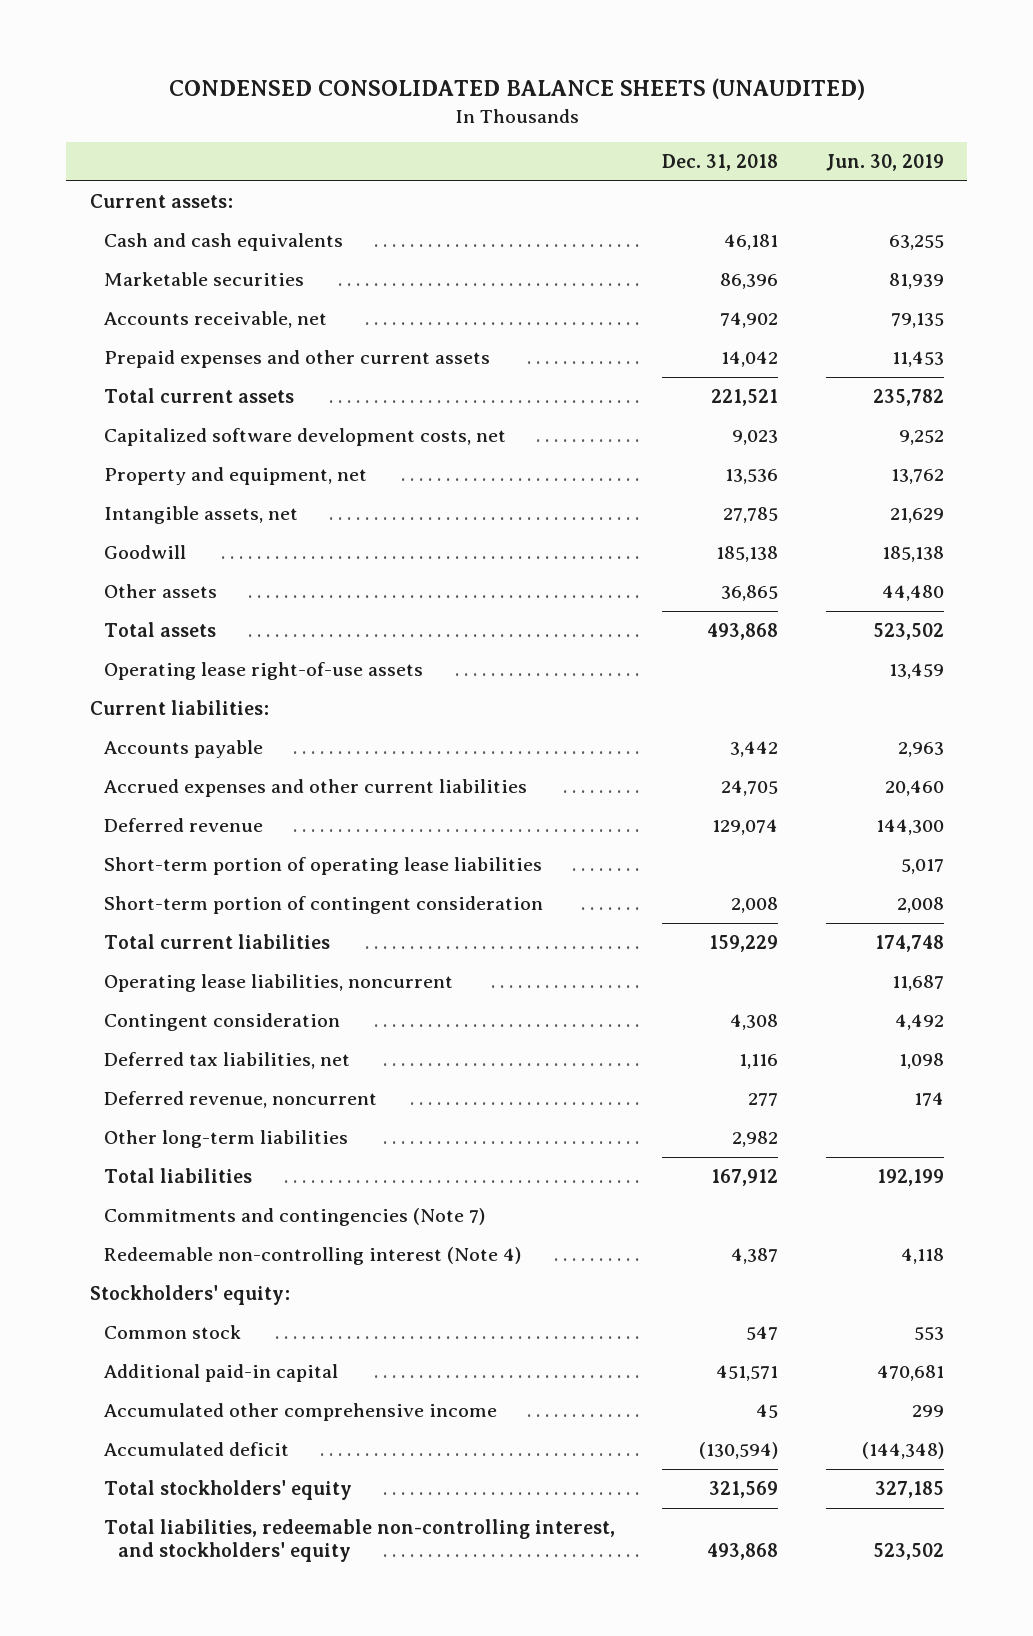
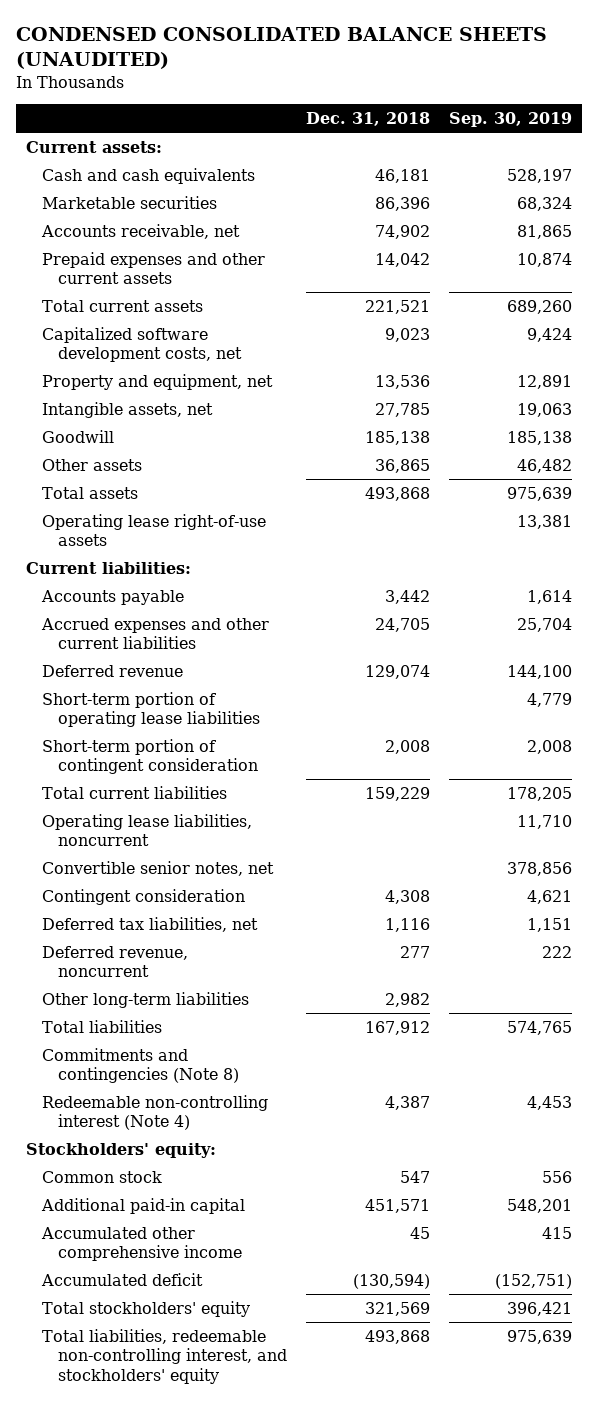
[825,154,944,172] Jun. 30, 2019 -> none
none -> [449,112,573,128] Sep. 30, 2019
none -> [41,860,274,876] Convertible senior notes, net
[104,1207,486,1226] Commitments and contingencies (Note 7) -> [41,1047,240,1084] Commitments and contingencies (Note 8)

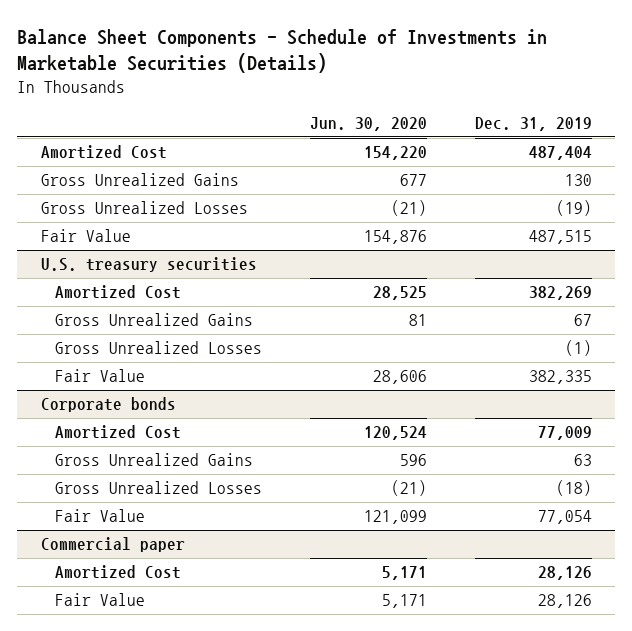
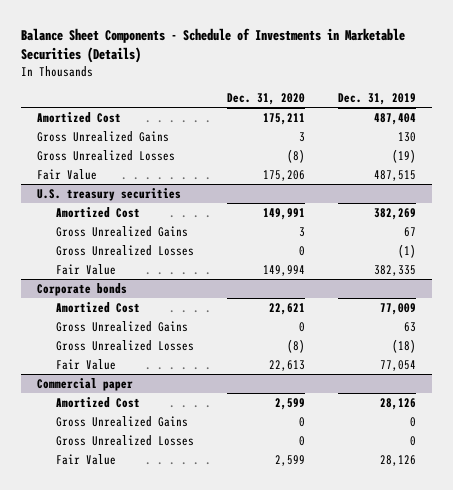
[309,117,427,132] Jun. 30, 2020 -> none
none -> [226,92,305,105] Dec. 31, 2020
none -> [56,415,189,427] Gross Unrealized Gains
none -> [56,434,195,446] Gross Unrealized Losses

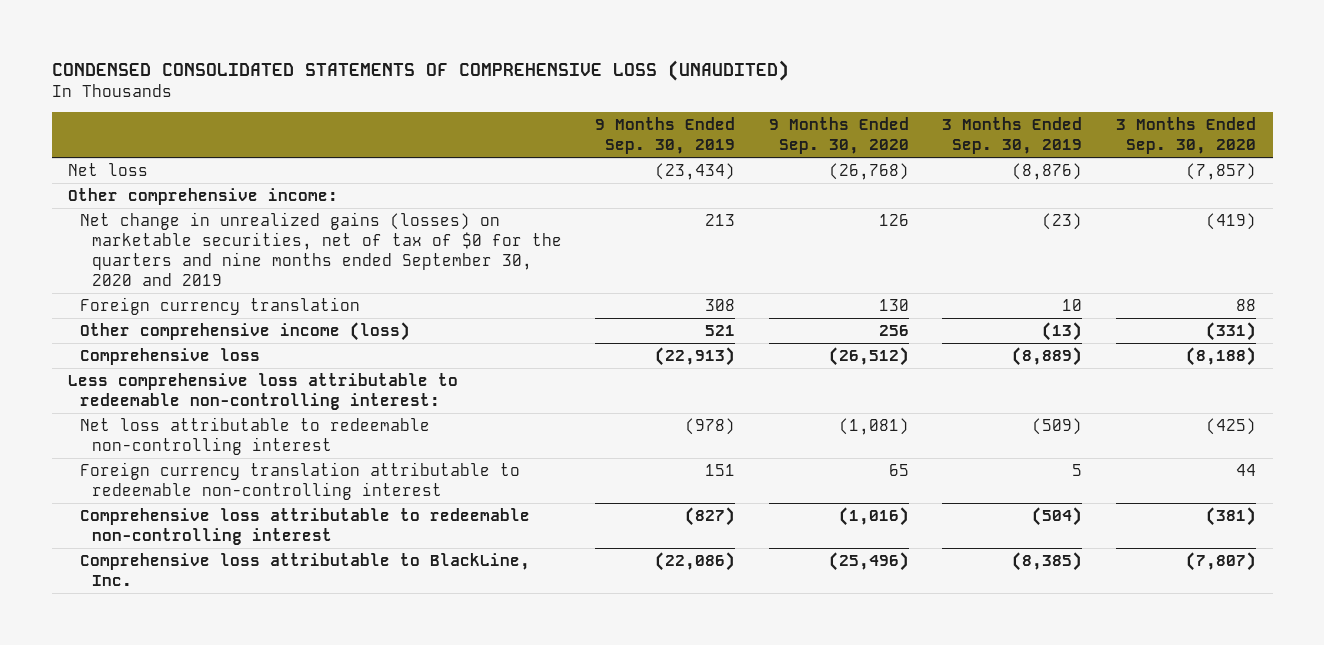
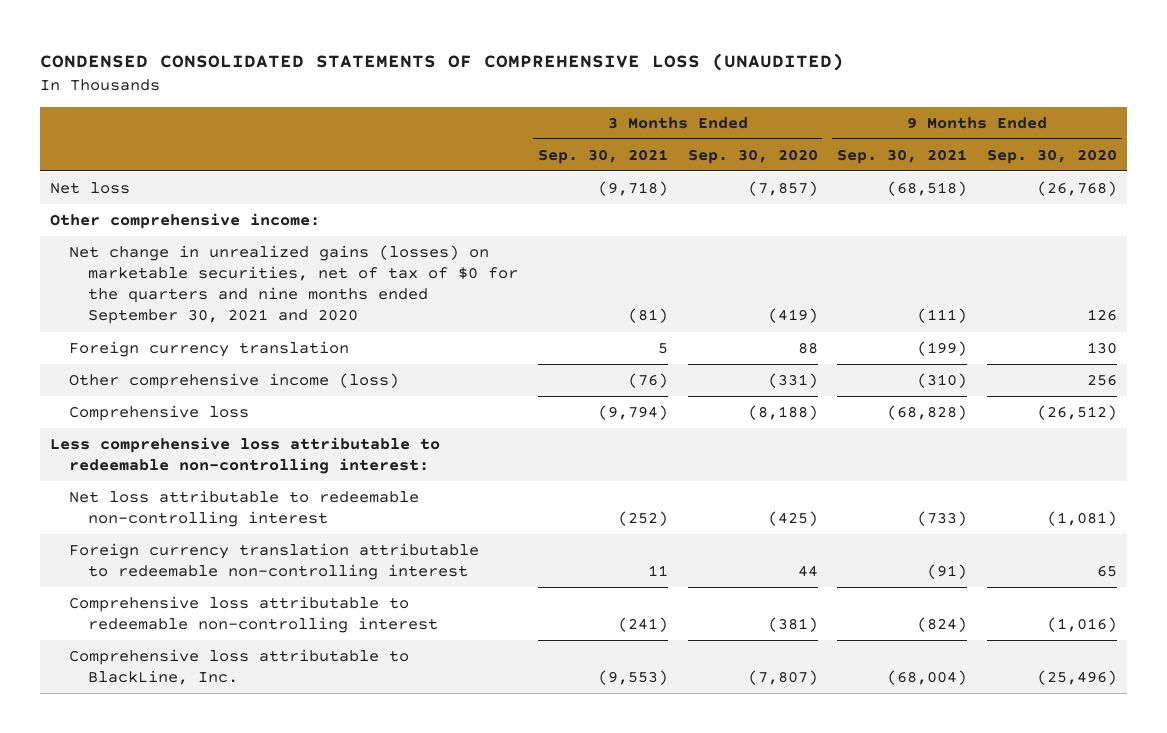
[595,117,736,155] 9 Months Ended Sep. 30, 2019 -> none
[942,117,1083,155] 3 Months Ended Sep. 30, 2019 -> none
none -> [538,148,669,164] Sep. 30, 2021
none -> [837,148,968,164] Sep. 30, 2021
[79,211,562,286] Net change in unrealized gains (losses) on marketable securities, net of tax of $0 for the quarters and nine months ended September 30, 2020 and 2019 -> [69,245,519,325] Net change in unrealized gains (losses) on marketable securities, net of tax of $0 for the quarters and nine months ended September 30, 2021 and 2020

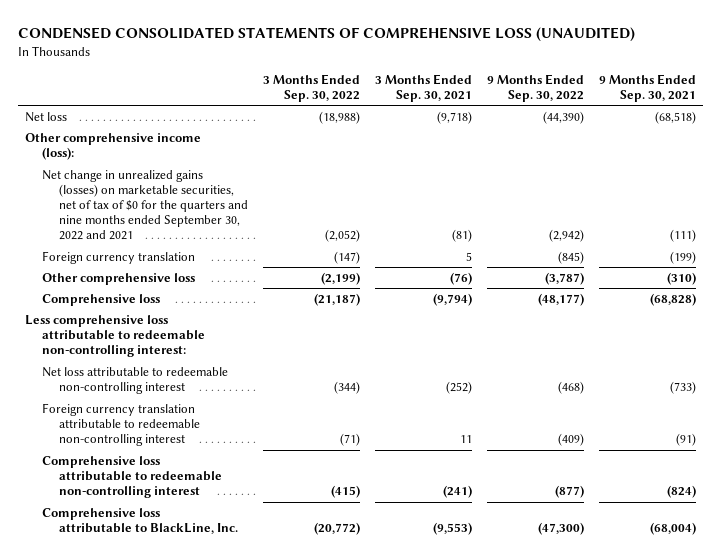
[687,148,818,164] Sep. 30, 2020 -> none
[986,148,1117,164] Sep. 30, 2020 -> none
none -> [263,73,361,102] 3 Months Ended Sep. 30, 2022
none -> [486,73,584,102] 9 Months Ended Sep. 30, 2022
[49,213,320,230] Other comprehensive income: -> [25,132,202,161] Other comprehensive income (loss):
[69,245,519,325] Net change in unrealized gains (losses) on marketable securities, net of tax of $0 for the quarters and nine months ended September 30, 2021 and 2020 -> [42,169,249,241] Net change in unrealized gains (losses) on marketable securities, net of tax of $0 for the quarters and nine months ended September 30, 2022 and 2021
[69,373,400,390] Other comprehensive income (loss) -> [42,272,196,285] Other comprehensive loss

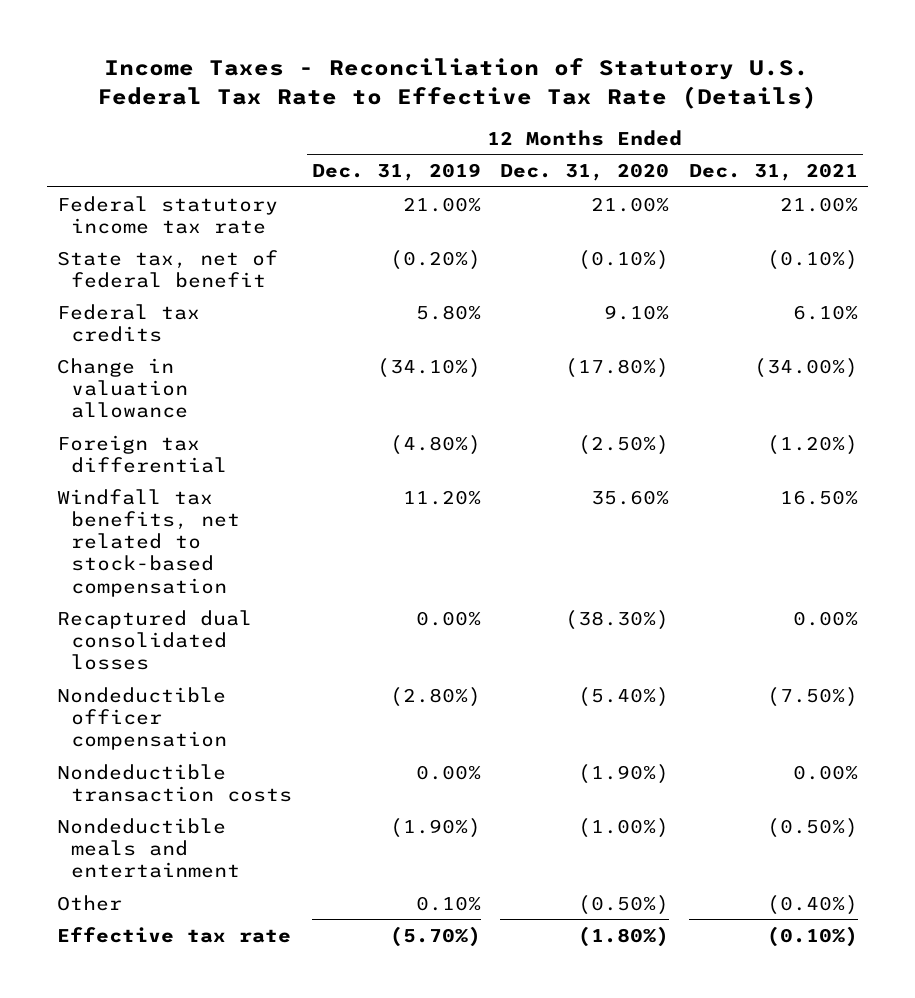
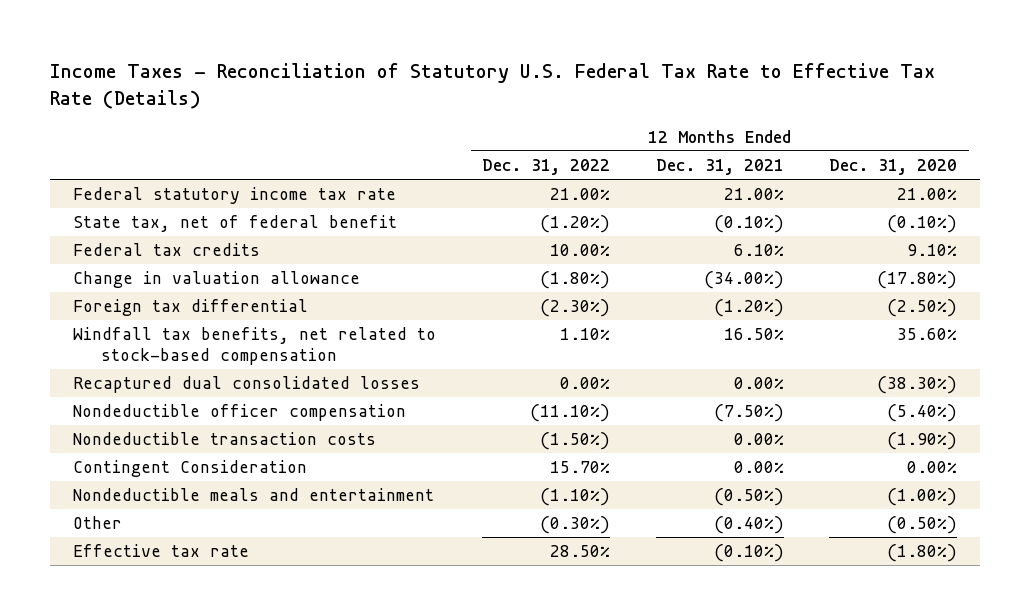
[311,163,481,182] Dec. 31, 2019 -> none
none -> [481,159,610,176] Dec. 31, 2022
none -> [73,460,308,478] Contingent Consideration

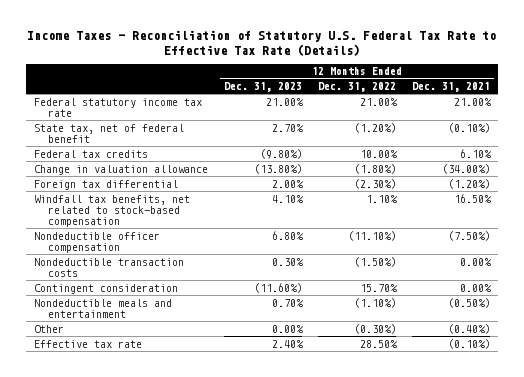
[829,159,958,176] Dec. 31, 2020 -> none
none -> [223,82,302,93] Dec. 31, 2023
[73,376,421,394] Recaptured dual consolidated losses -> none
[73,460,308,478] Contingent Consideration -> [34,283,179,294] Contingent consideration

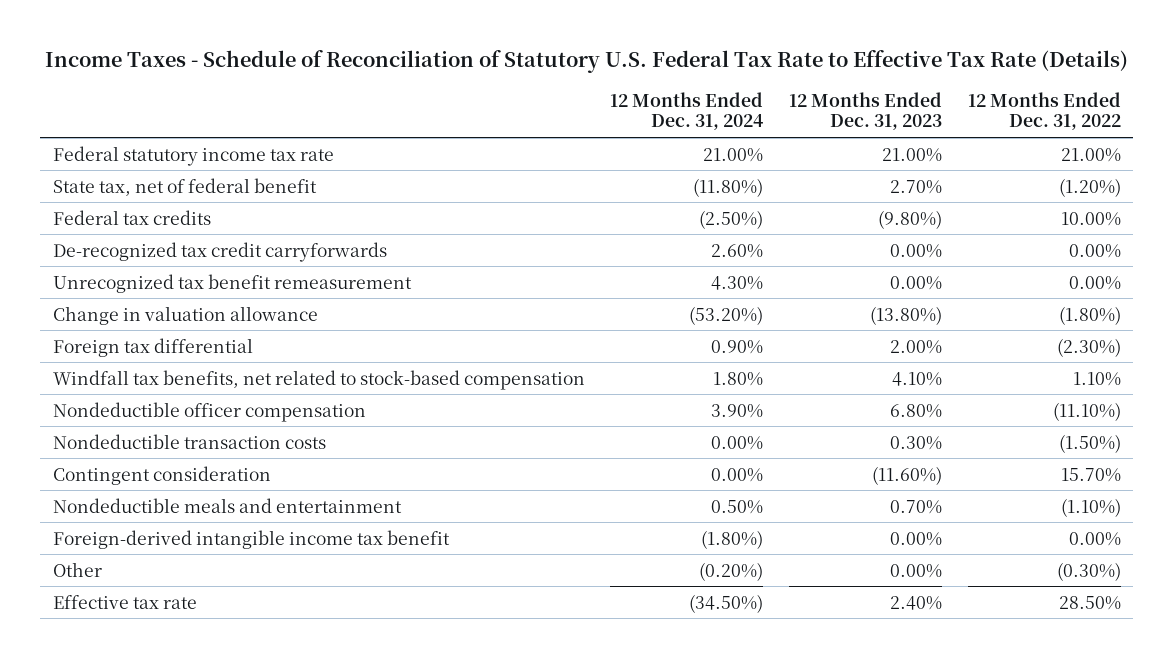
[26,30,496,56] Income Taxes - Reconciliation of Statutory U.S. Federal Tax Rate to Effective Tax Rate (Details) -> [44,50,1128,74] Income Taxes - Schedule of Reconciliation of Statutory U.S. Federal Tax Rate to Effective Tax Rate (Details)
[411,82,490,93] Dec. 31, 2021 -> none
none -> [610,92,764,131] 12 Months Ended Dec. 31, 2024
none -> [52,241,387,262] De-recognized tax credit carryforwards
none -> [52,273,412,293] Unrecognized tax benefit remeasurement
none -> [52,529,450,549] Foreign-derived intangible income tax benefit

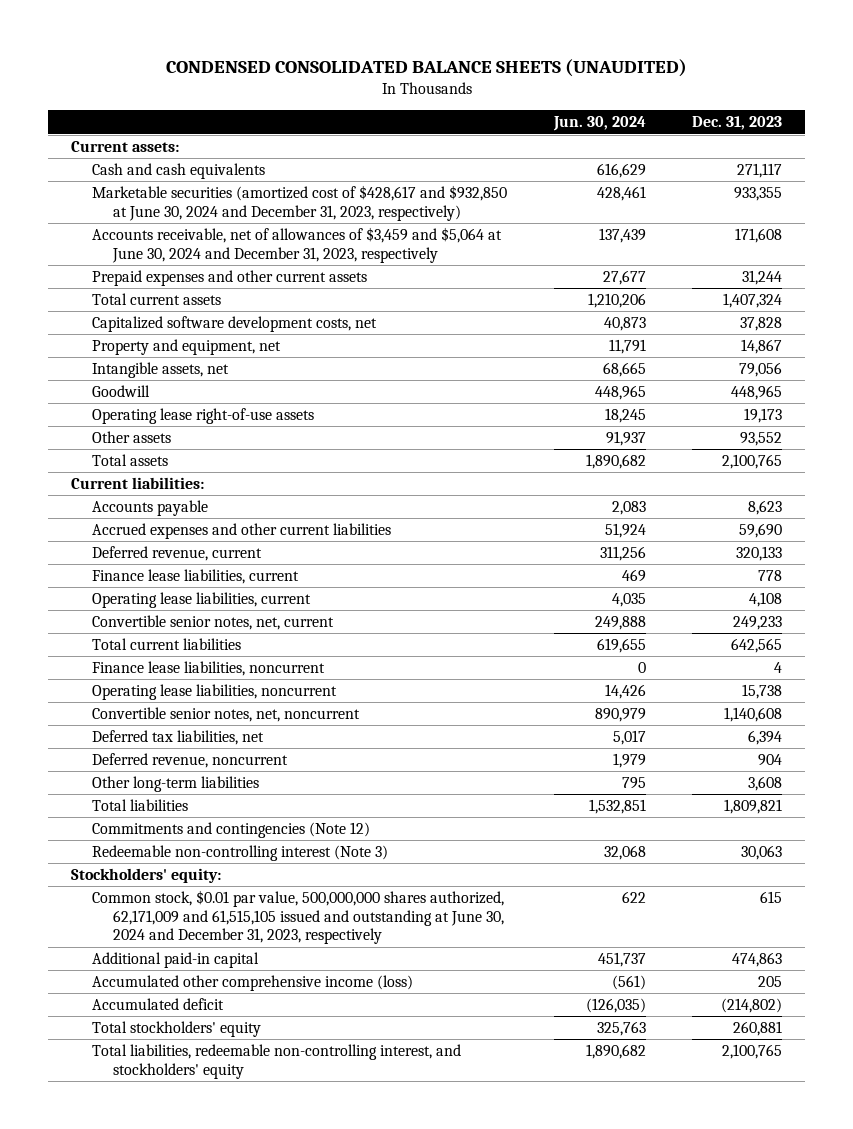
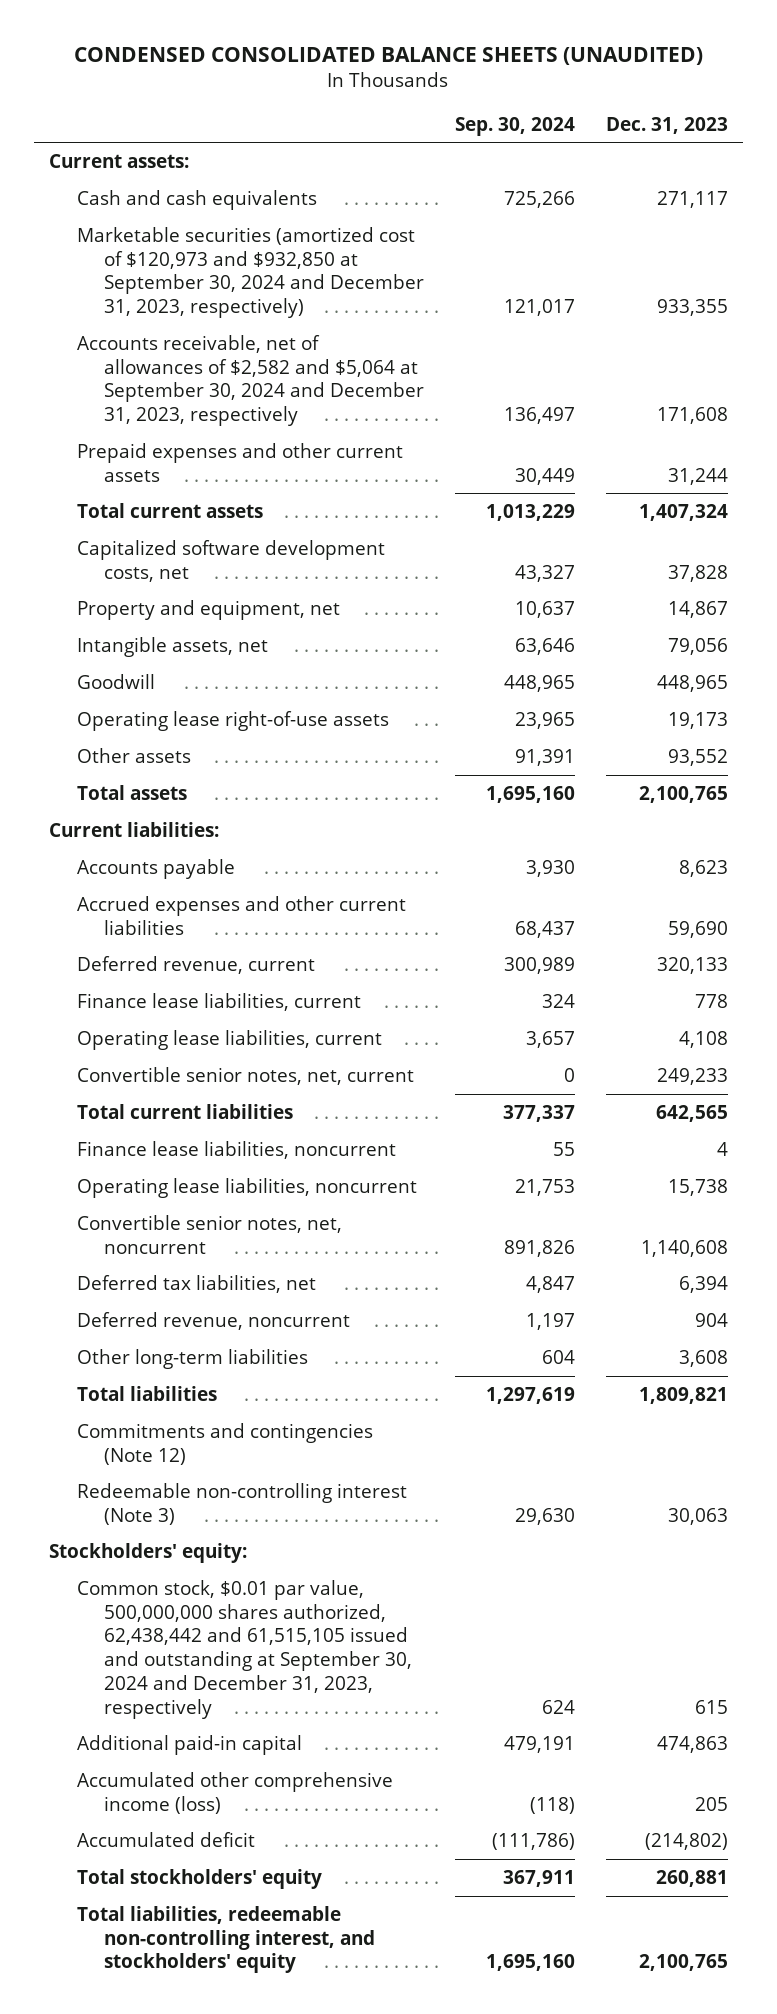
[552,116,646,132] Jun. 30, 2024 -> none
none -> [454,116,575,136] Sep. 30, 2024
[92,185,508,221] Marketable securities (amortized cost of $428,617 and $932,850 at June 30, 2024 and December 31, 2023, respectively) -> [76,226,424,319] Marketable securities (amortized cost of $120,973 and $932,850 at September 30, 2024 and December 31, 2023, respectively)
[92,227,503,263] Accounts receivable, net of allowances of $3,459 and $5,064 at June 30, 2024 and December 31, 2023, respectively -> [76,334,424,427] Accounts receivable, net of allowances of $2,582 and $5,064 at September 30, 2024 and December 31, 2023, respectively
[92,890,505,945] Common stock, $0.01 par value, 500,000,000 shares authorized, 62,171,009 and 61,515,105 issued and outstanding at June 30, 2024 and December 31, 2023, respectively -> [76,1579,412,1719] Common stock, $0.01 par value, 500,000,000 shares authorized, 62,438,442 and 61,515,105 issued and outstanding at September 30, 2024 and December 31, 2023, respectively

